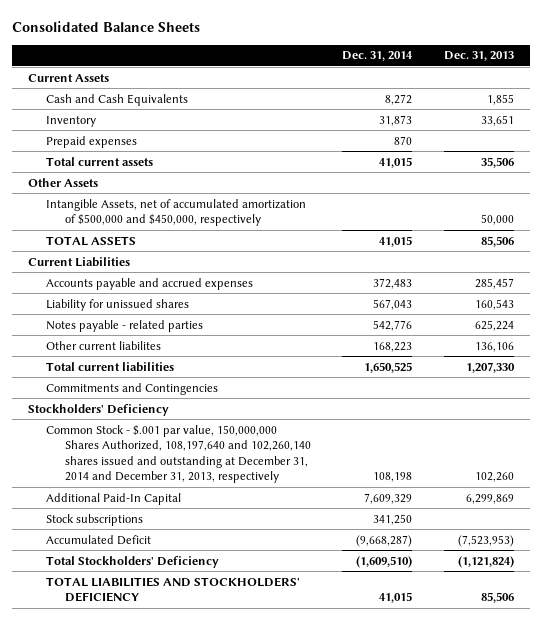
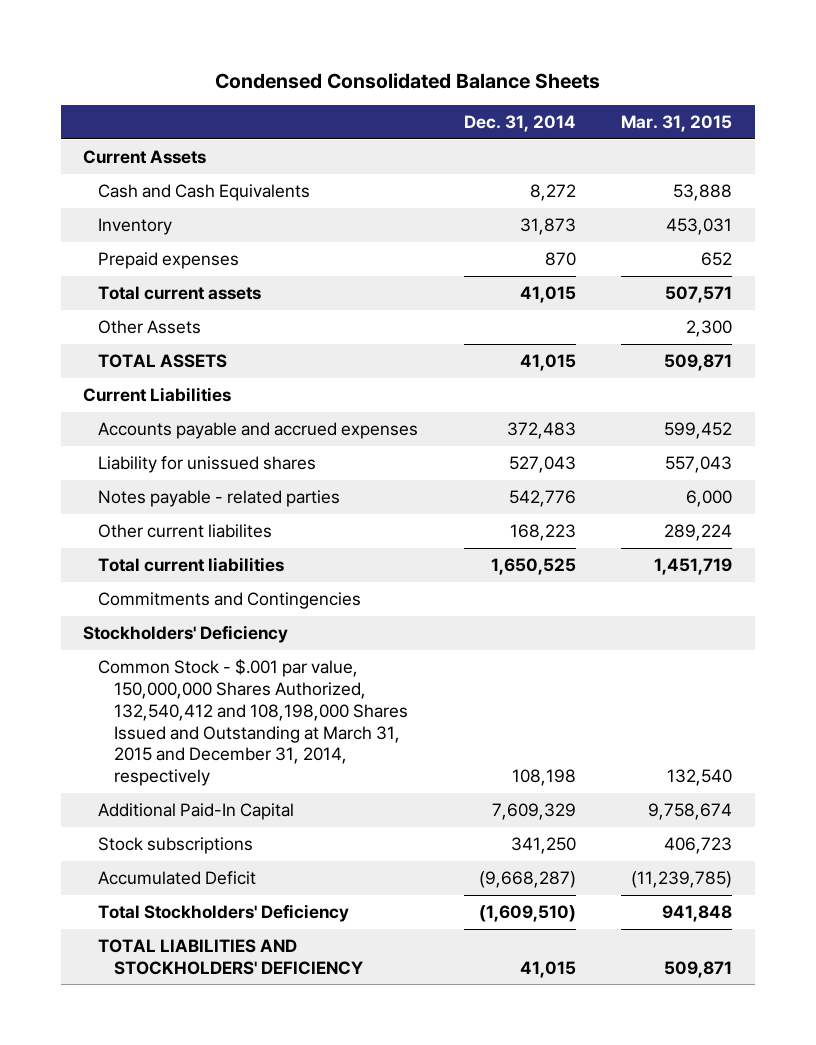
[12,20,201,32] Consolidated Balance Sheets -> [214,72,600,89] Condensed Consolidated Balance Sheets
[444,51,515,62] Dec. 31, 2013 -> none
none -> [621,115,733,133] Mar. 31, 2015
[46,198,307,227] Intangible Assets, net of accumulated amortization of $500,000 and $450,000, respectively -> none
[373,298,413,310] 567,043 -> [508,456,576,474] 527,043
[46,424,311,484] Common Stock - $.001 par value, 150,000,000 Shares Authorized, 108,197,640 and 102,260,140 shares issued and outstanding at December 31, 2014 and December 31, 2013, respectively -> [98,659,408,787] Common Stock - $.001 par value, 150,000,000 Shares Authorized, 132,540,412 and 108,198,000 Shares Issued and Outstanding at March 31, 2015 and December 31, 2014, respectively

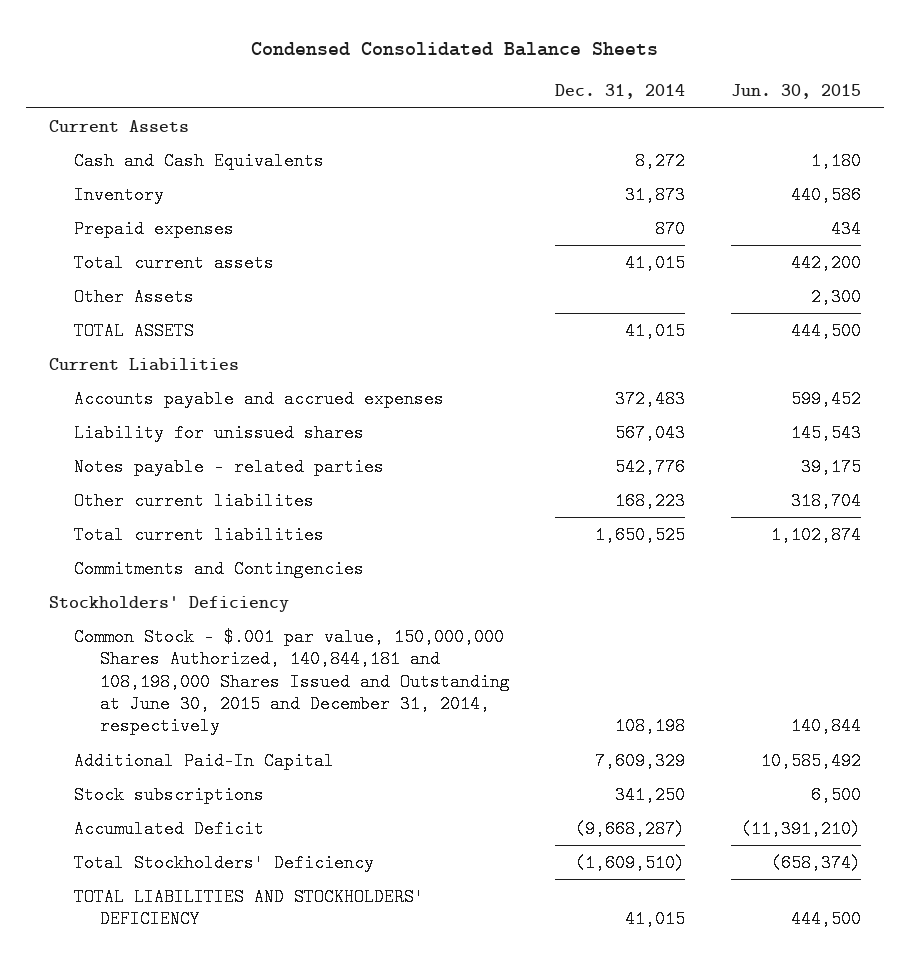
[621,115,733,133] Mar. 31, 2015 -> none
none -> [731,84,862,100] Jun. 30, 2015
[508,456,576,474] 527,043 -> [615,423,686,442] 567,043
[98,659,408,787] Common Stock - $.001 par value, 150,000,000 Shares Authorized, 132,540,412 and 108,198,000 Shares Issued and Outstanding at March 31, 2015 and December 31, 2014, respectively -> [74,627,510,736] Common Stock - $.001 par value, 150,000,000 Shares Authorized, 140,844,181 and 108,198,000 Shares Issued and Outstanding at June 30, 2015 and December 31, 2014, respectively

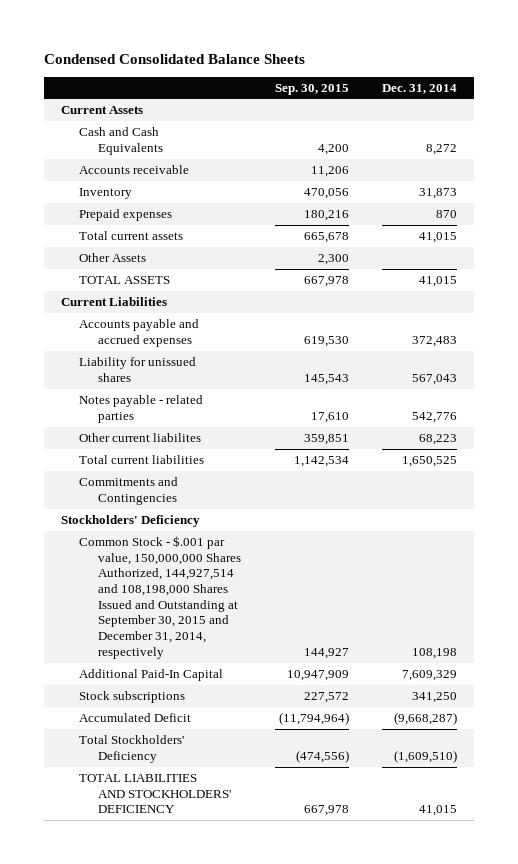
[731,84,862,100] Jun. 30, 2015 -> none
none -> [274,83,349,95] Sep. 30, 2015
none -> [79,165,190,175] Accounts receivable
[615,491,686,510] 168,223 -> [419,434,458,446] 68,223
[74,627,510,736] Common Stock - $.001 par value, 150,000,000 Shares Authorized, 140,844,181 and 108,198,000 Shares Issued and Outstanding at June 30, 2015 and December 31, 2014, respectively -> [79,536,242,659] Common Stock - $.001 par value, 150,000,000 Shares Authorized, 144,927,514 and 108,198,000 Shares Issued and Outstanding at September 30, 2015 and December 31, 2014, respectively

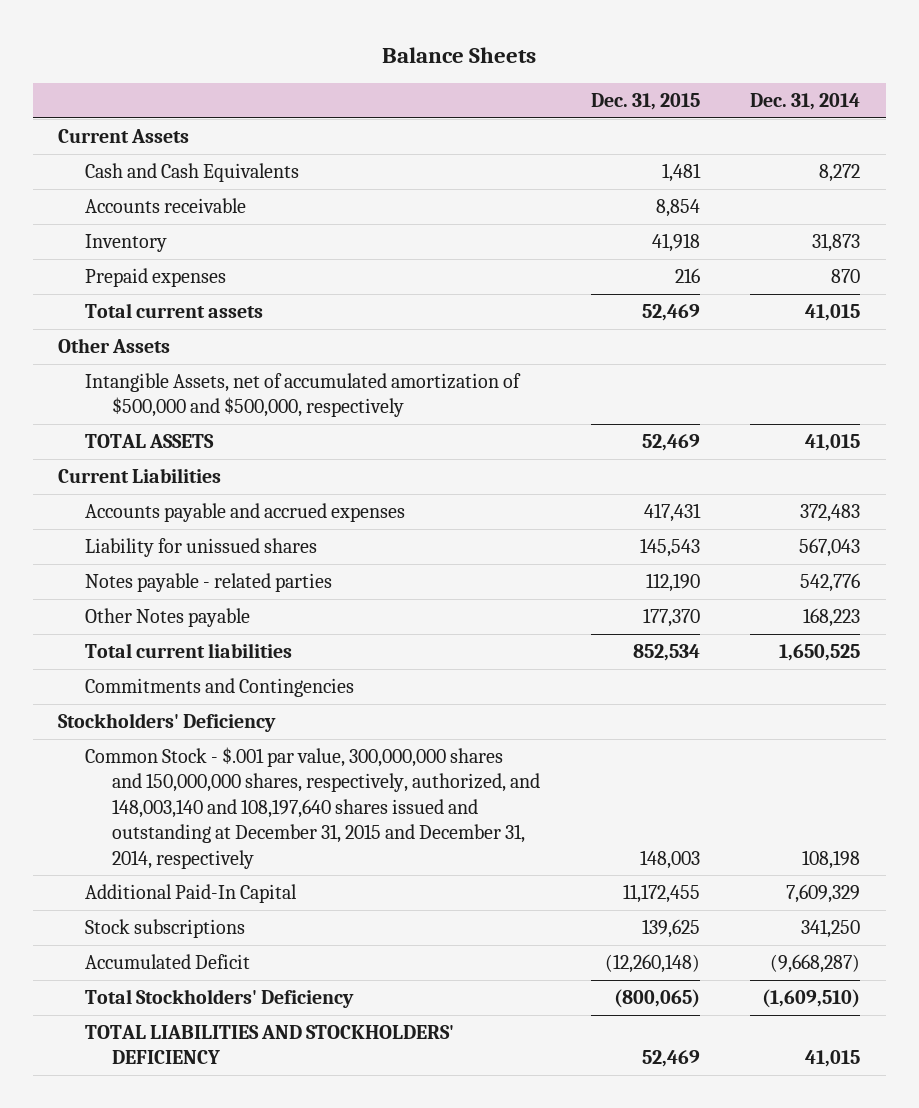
[43,53,305,64] Condensed Consolidated Balance Sheets -> [382,47,537,64] Balance Sheets
[274,83,349,95] Sep. 30, 2015 -> none
none -> [590,93,700,111] Dec. 31, 2015
none -> [84,373,521,418] Intangible Assets, net of accumulated amortization of $500,000 and $500,000, respectively
[79,433,202,443] Other current liabilites -> none
none -> [84,608,250,628] Other Notes payable
[79,536,242,659] Common Stock - $.001 par value, 150,000,000 Shares Authorized, 144,927,514 and 108,198,000 Shares Issued and Outstanding at September 30, 2015 and December 31, 2014, respectively -> [84,747,540,869] Common Stock - $.001 par value, 300,000,000 shares and 150,000,000 shares, respectively, authorized, and 148,003,140 and 108,197,640 shares issued and outstanding at December 31, 2015 and December 31, 2014, respectively

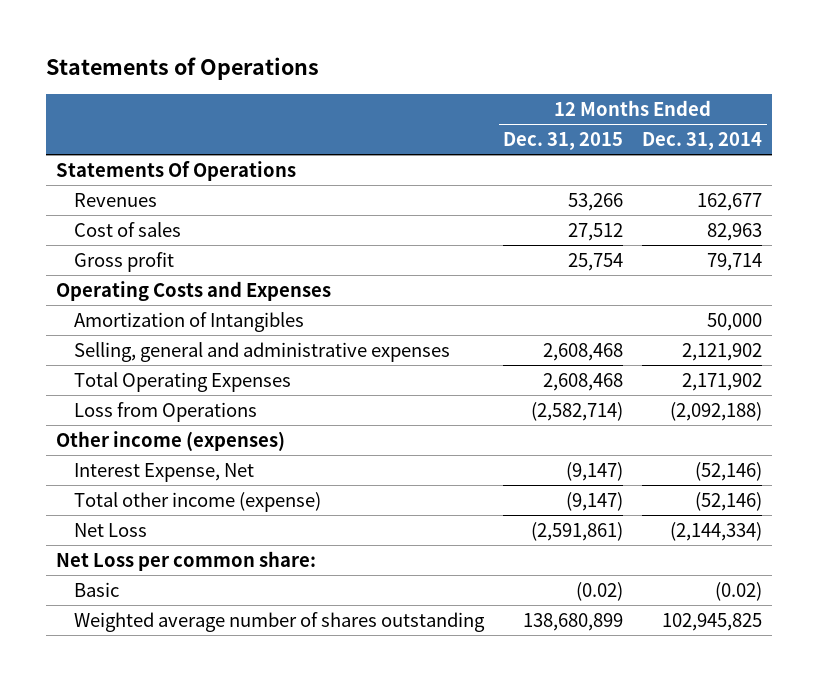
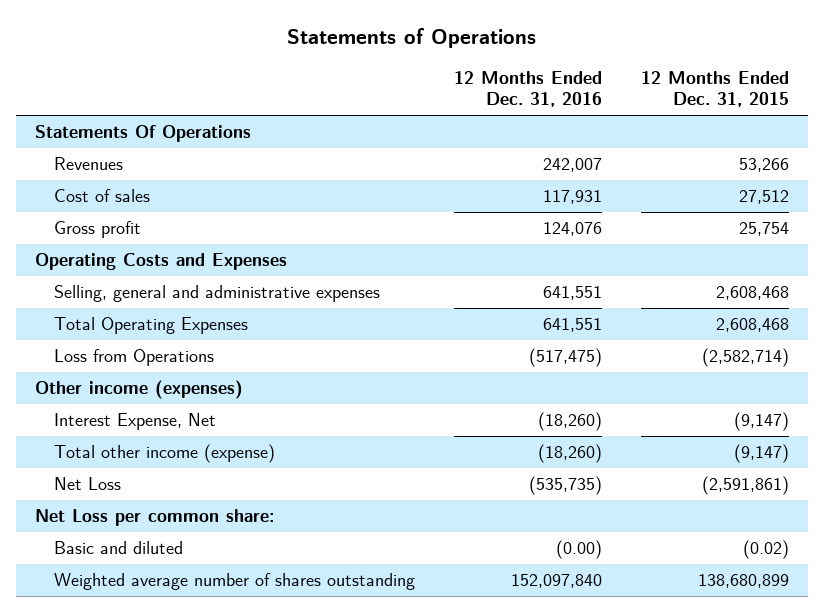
[642,132,763,151] Dec. 31, 2014 -> none
none -> [453,71,602,108] 12 Months Ended Dec. 31, 2016
[74,311,305,332] Amortization of Intangibles -> none
[74,581,120,597] Basic -> [53,541,183,555] Basic and diluted

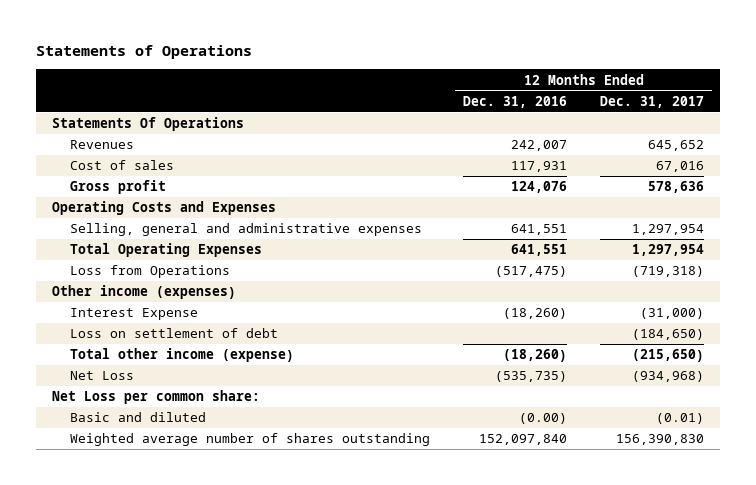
[640,71,789,108] 12 Months Ended Dec. 31, 2015 -> none
none -> [600,95,705,108] Dec. 31, 2017
[53,413,216,431] Interest Expense, Net -> [70,308,199,321] Interest Expense
none -> [70,328,279,339] Loss on settlement of debt

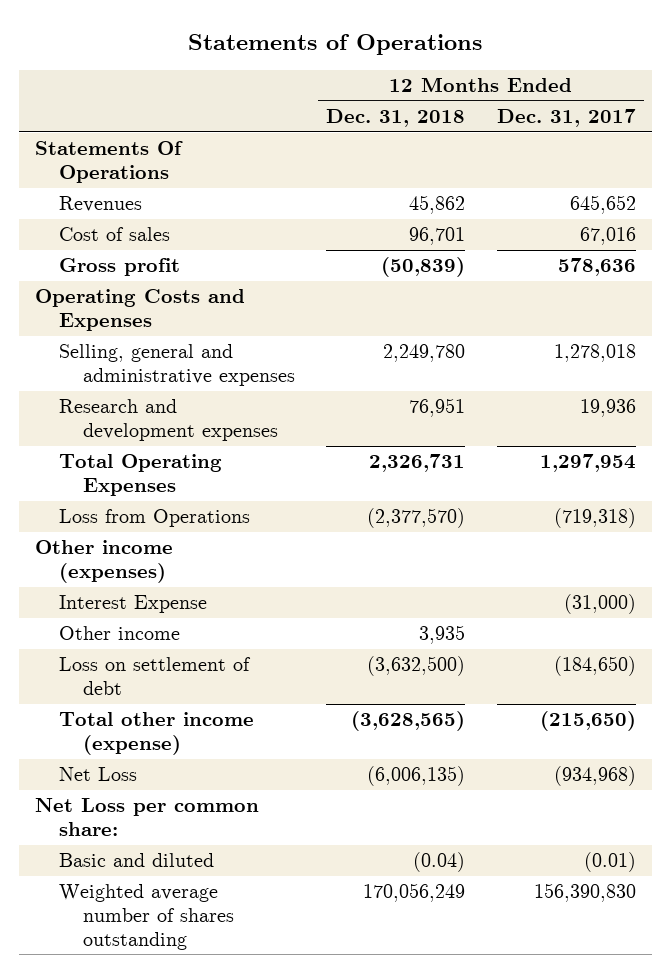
[463,95,568,108] Dec. 31, 2016 -> none
none -> [326,109,466,128] Dec. 31, 2018
[632,224,705,236] 1,297,954 -> [553,344,636,363] 1,278,018
none -> [58,399,278,442] Research and development expenses
none -> [58,626,180,641] Other income

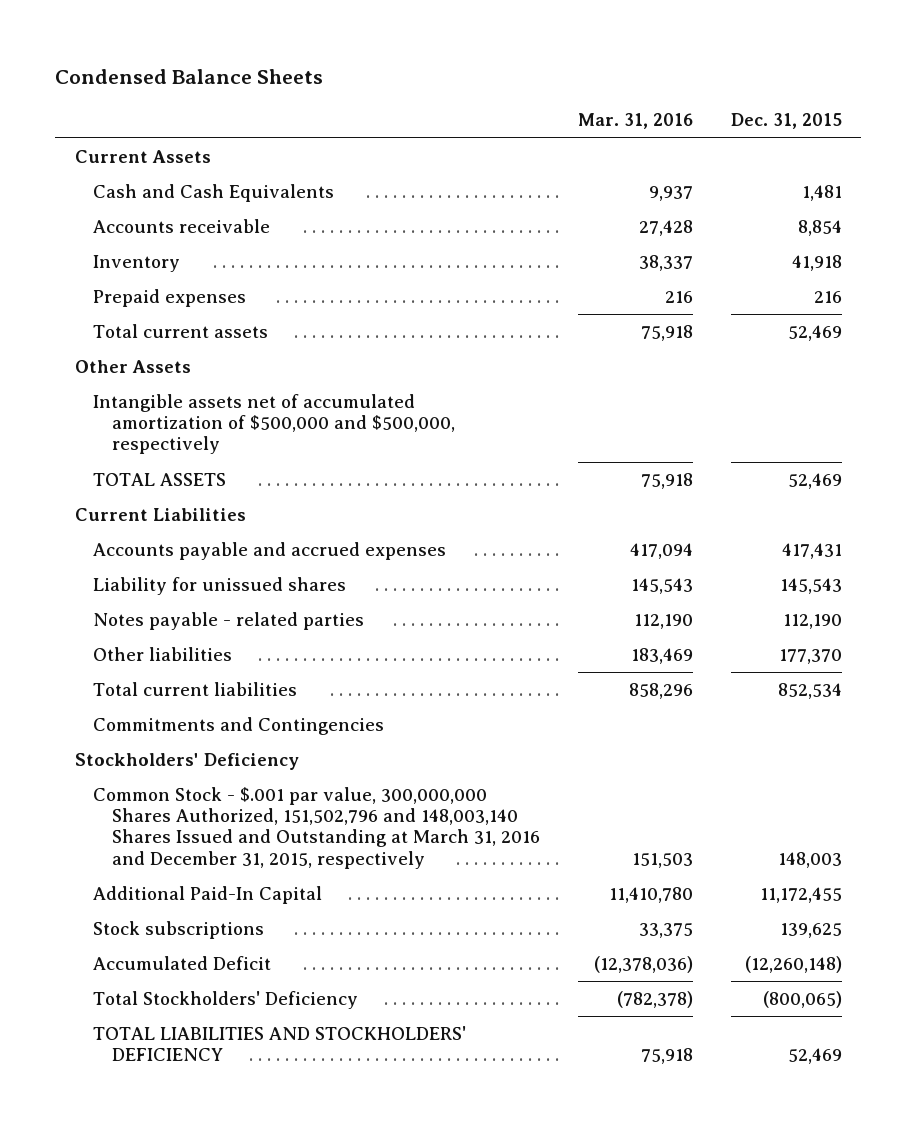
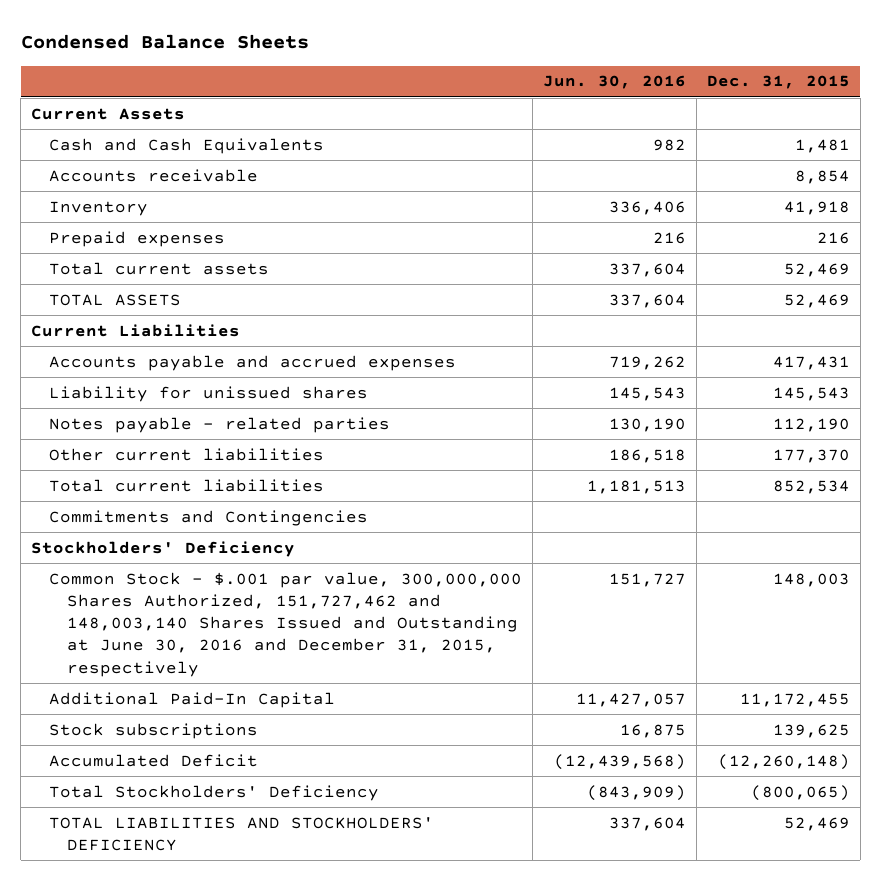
[577,113,693,130] Mar. 31, 2016 -> none
none -> [542,75,686,90] Jun. 30, 2016
[74,359,191,373] Other Assets -> none
[93,393,455,455] Intangible assets net of accumulated amortization of $500,000 and $500,000, respectively -> none
[93,646,233,661] Other liabilities -> [48,447,324,461] Other current liabilities
[93,786,540,869] Common Stock - $.001 par value, 300,000,000 Shares Authorized, 151,502,796 and 148,003,140 Shares Issued and Outstanding at March 31, 2016 and December 31, 2015, respectively -> [48,571,522,677] Common Stock - $.001 par value, 300,000,000 Shares Authorized, 151,727,462 and 148,003,140 Shares Issued and Outstanding at June 30, 2016 and December 31, 2015, respectively

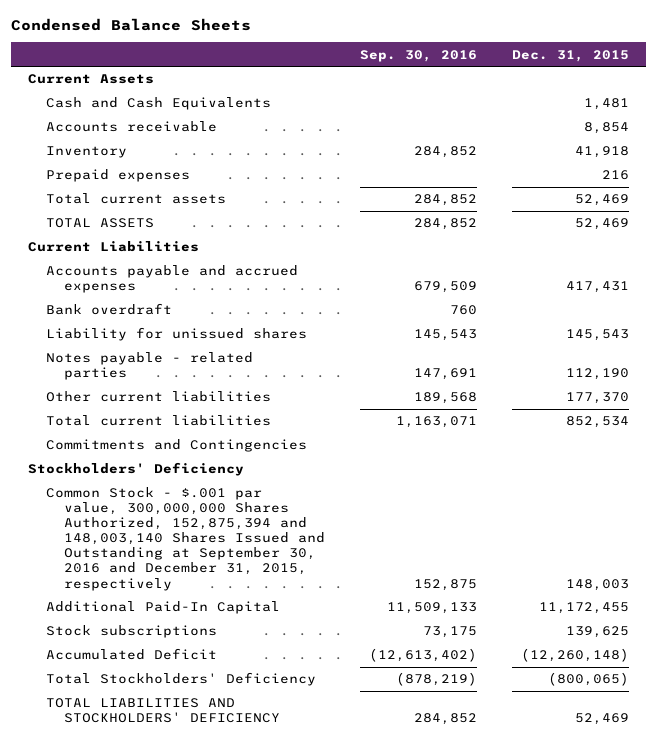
[542,75,686,90] Jun. 30, 2016 -> none
none -> [360,49,478,62] Sep. 30, 2016
none -> [46,303,173,316] Bank overdraft
[48,571,522,677] Common Stock - $.001 par value, 300,000,000 Shares Authorized, 151,727,462 and 148,003,140 Shares Issued and Outstanding at June 30, 2016 and December 31, 2015, respectively -> [46,487,326,591] Common Stock - $.001 par value, 300,000,000 Shares Authorized, 152,875,394 and 148,003,140 Shares Issued and Outstanding at September 30, 2016 and December 31, 2015, respectively

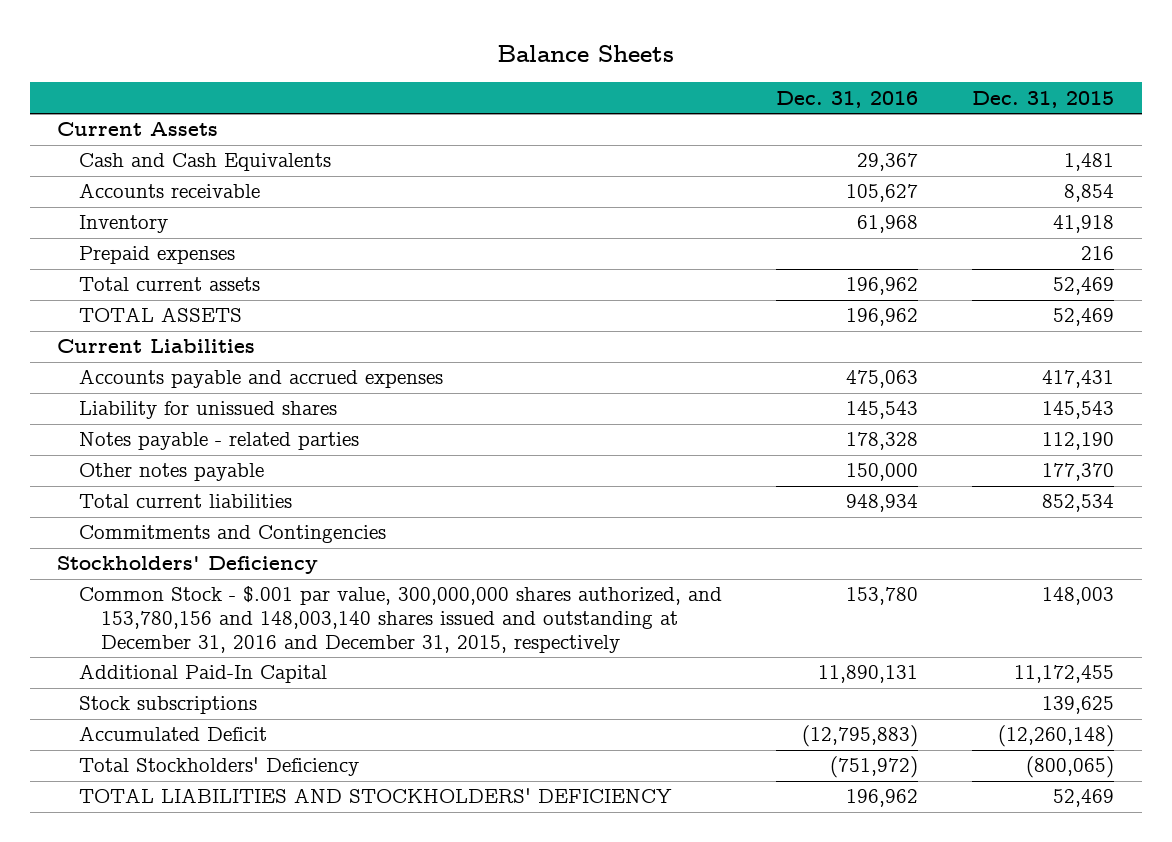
[11,18,252,32] Condensed Balance Sheets -> [496,44,674,62] Balance Sheets
[360,49,478,62] Sep. 30, 2016 -> none
none -> [776,90,919,108] Dec. 31, 2016
[46,303,173,316] Bank overdraft -> none
[46,391,272,403] Other current liabilities -> [79,463,265,482] Other notes payable
[46,487,326,591] Common Stock - $.001 par value, 300,000,000 Shares Authorized, 152,875,394 and 148,003,140 Shares Issued and Outstanding at September 30, 2016 and December 31, 2015, respectively -> [79,586,723,654] Common Stock - $.001 par value, 300,000,000 shares authorized, and 153,780,156 and 148,003,140 shares issued and outstanding at December 31, 2016 and December 31, 2015, respectively

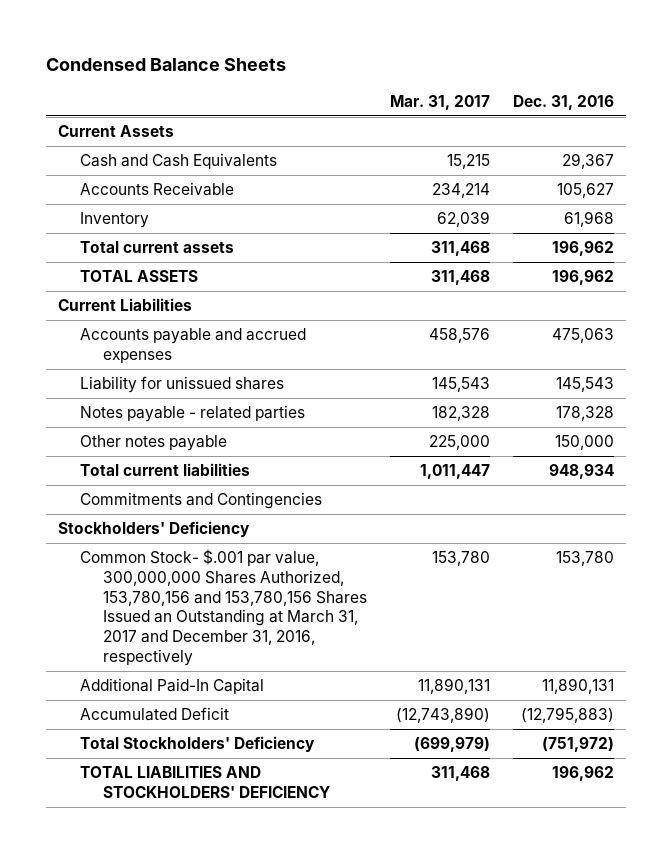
[496,44,674,62] Balance Sheets -> [46,57,287,71] Condensed Balance Sheets
[972,90,1115,108] Dec. 31, 2015 -> none
none -> [389,94,490,110] Mar. 31, 2017
[79,183,261,199] Accounts receivable -> [80,182,235,197] Accounts Receivable
[79,246,236,265] Prepaid expenses -> none
[79,586,723,654] Common Stock - $.001 par value, 300,000,000 shares authorized, and 153,780,156 and 148,003,140 shares issued and outstanding at December 31, 2016 and December 31, 2015, respectively -> [80,549,367,666] Common Stock- $.001 par value, 300,000,000 Shares Authorized, 153,780,156 and 153,780,156 Shares Issued an Outstanding at March 31, 2017 and December 31, 2016, respectively
[79,696,258,715] Stock subscriptions -> none

